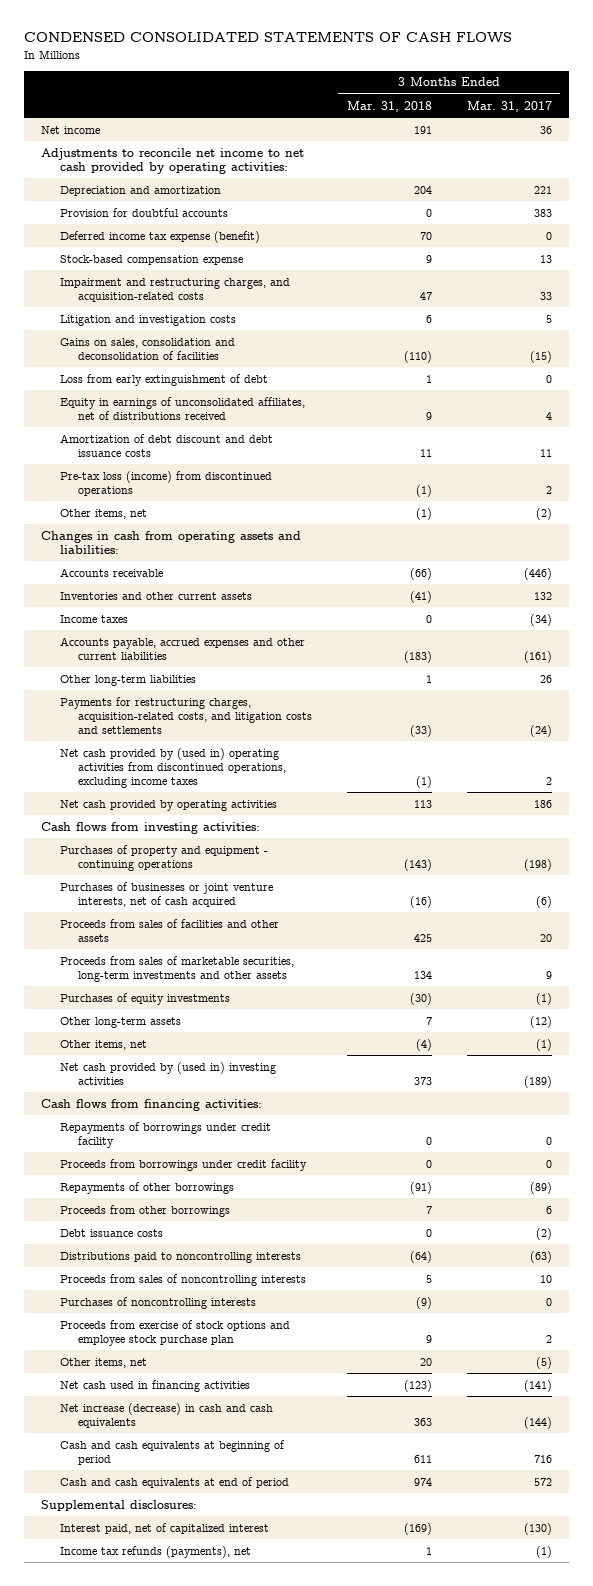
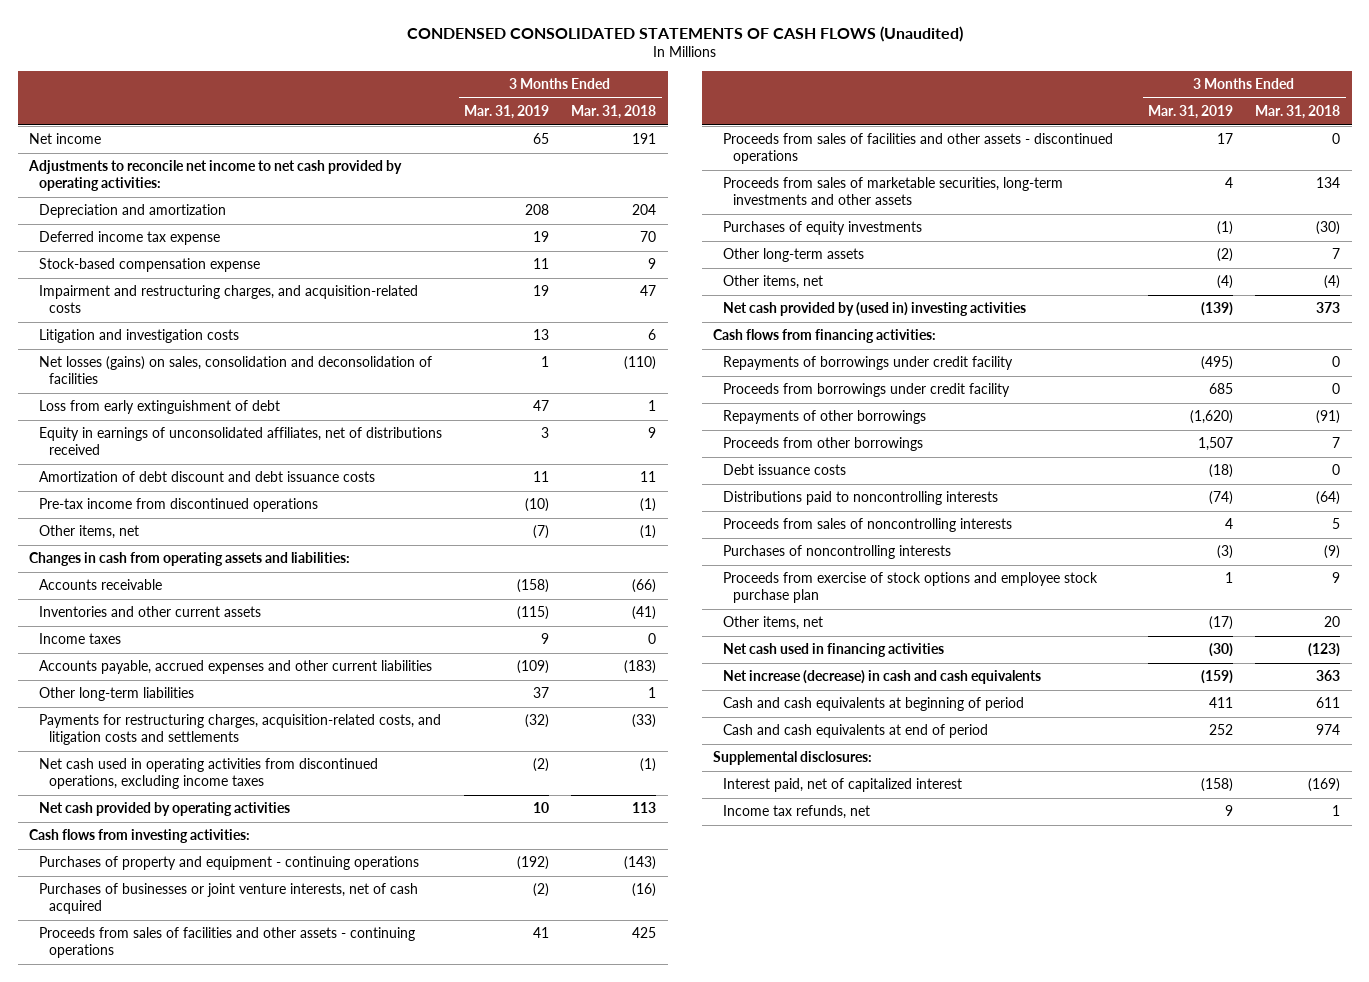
[23,32,512,43] CONDENSED CONSOLIDATED STATEMENTS OF CASH FLOWS -> [406,26,963,43] CONDENSED CONSOLIDATED STATEMENTS OF CASH FLOWS (Unaudited)
[466,100,552,112] Mar. 31, 2017 -> none
none -> [464,105,550,120] Mar. 31, 2019
[59,207,228,217] Provision for doubtful accounts -> none
[59,230,260,243] Deferred income tax expense (benefit) -> [38,231,220,246] Deferred income tax expense
[59,337,235,360] Gains on sales, consolidation and deconsolidation of facilities -> [38,356,432,385] Net losses (gains) on sales, consolidation and deconsolidation of facilities
[59,470,272,496] Pre-tax loss (income) from discontinued operations -> [38,498,318,513] Pre-tax income from discontinued operations
[59,747,287,788] Net cash provided by (used in) operating activities from discontinued operations, excluding income taxes -> [38,758,378,790] Net cash used in operating activities from discontinued operations, excluding income taxes
[59,918,279,942] Proceeds from sales of facilities and other assets -> [38,927,415,959] Proceeds from sales of facilities and other assets - continuing operations
none -> [722,133,1113,165] Proceeds from sales of facilities and other assets - discontinued operations
[59,1545,251,1558] Income tax refunds (payments), net -> [722,805,870,820] Income tax refunds, net

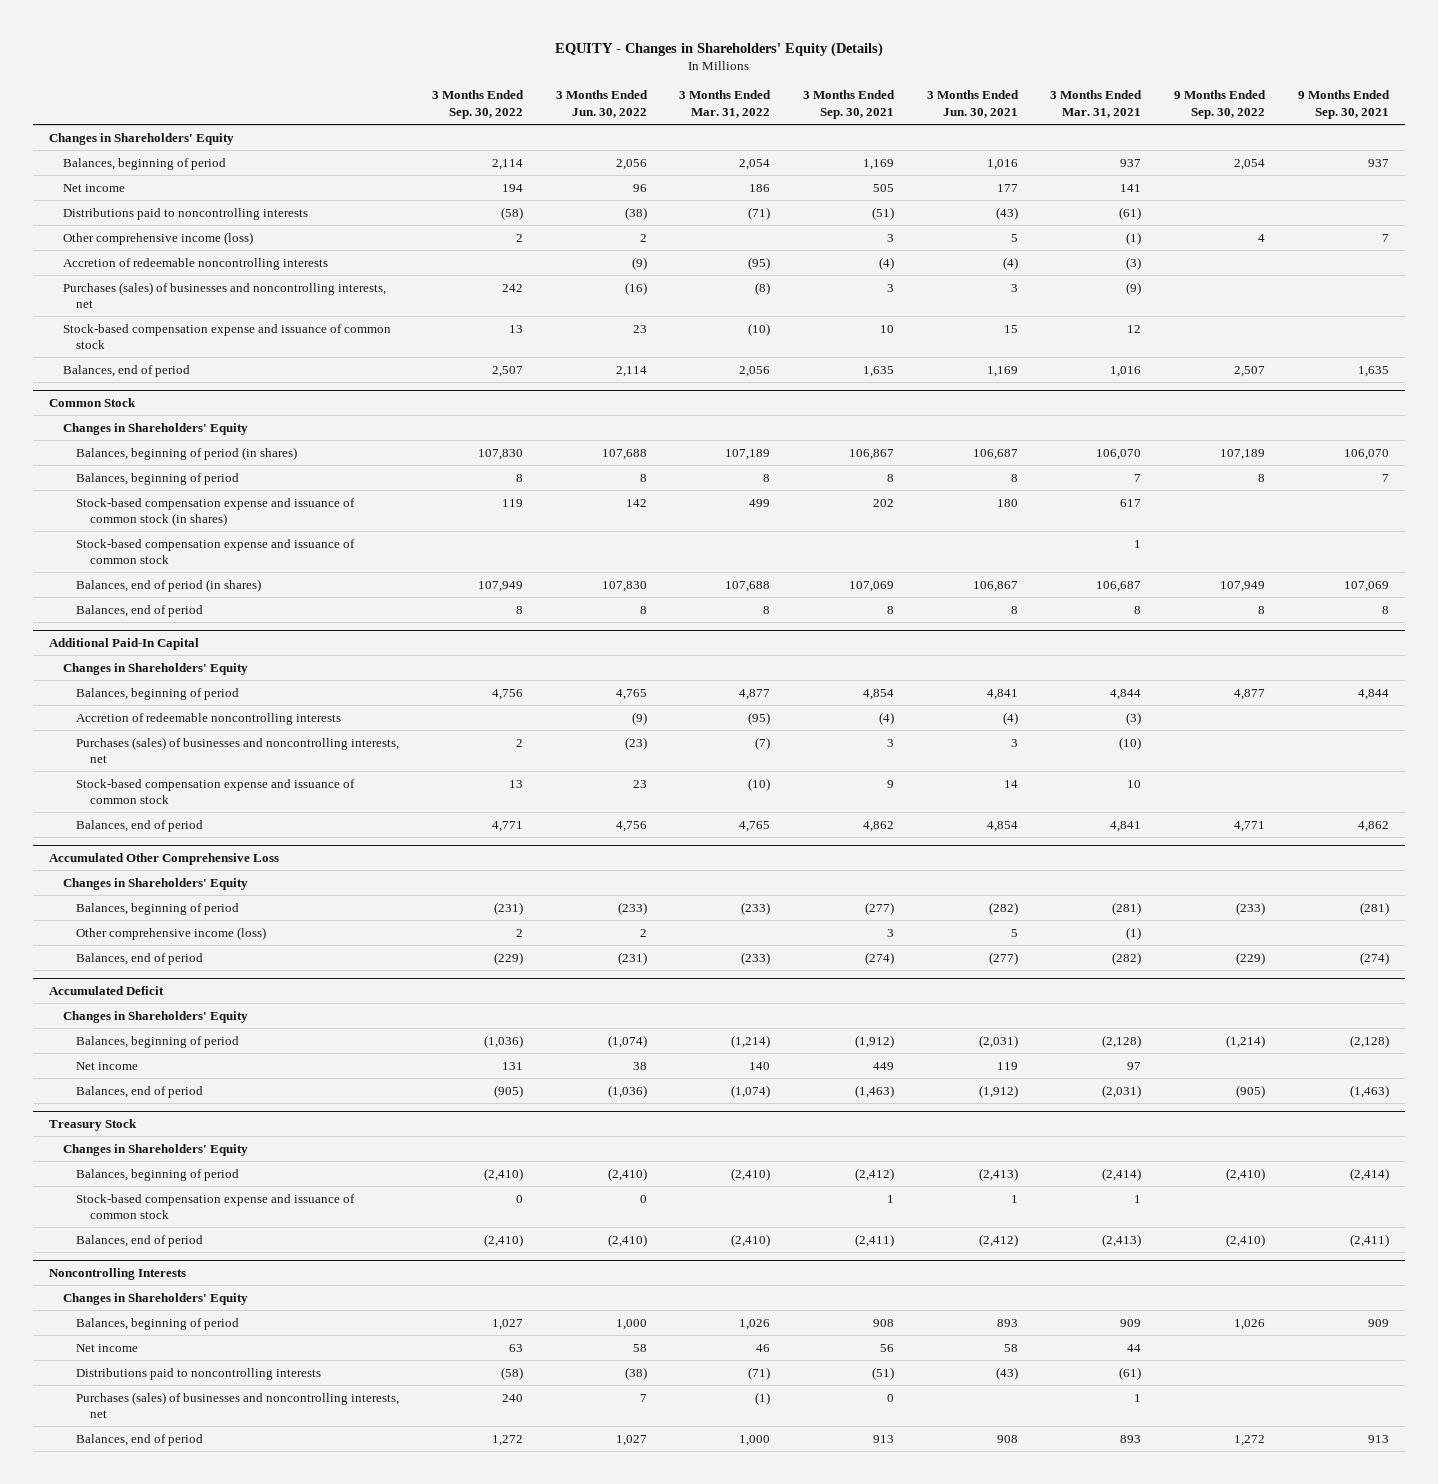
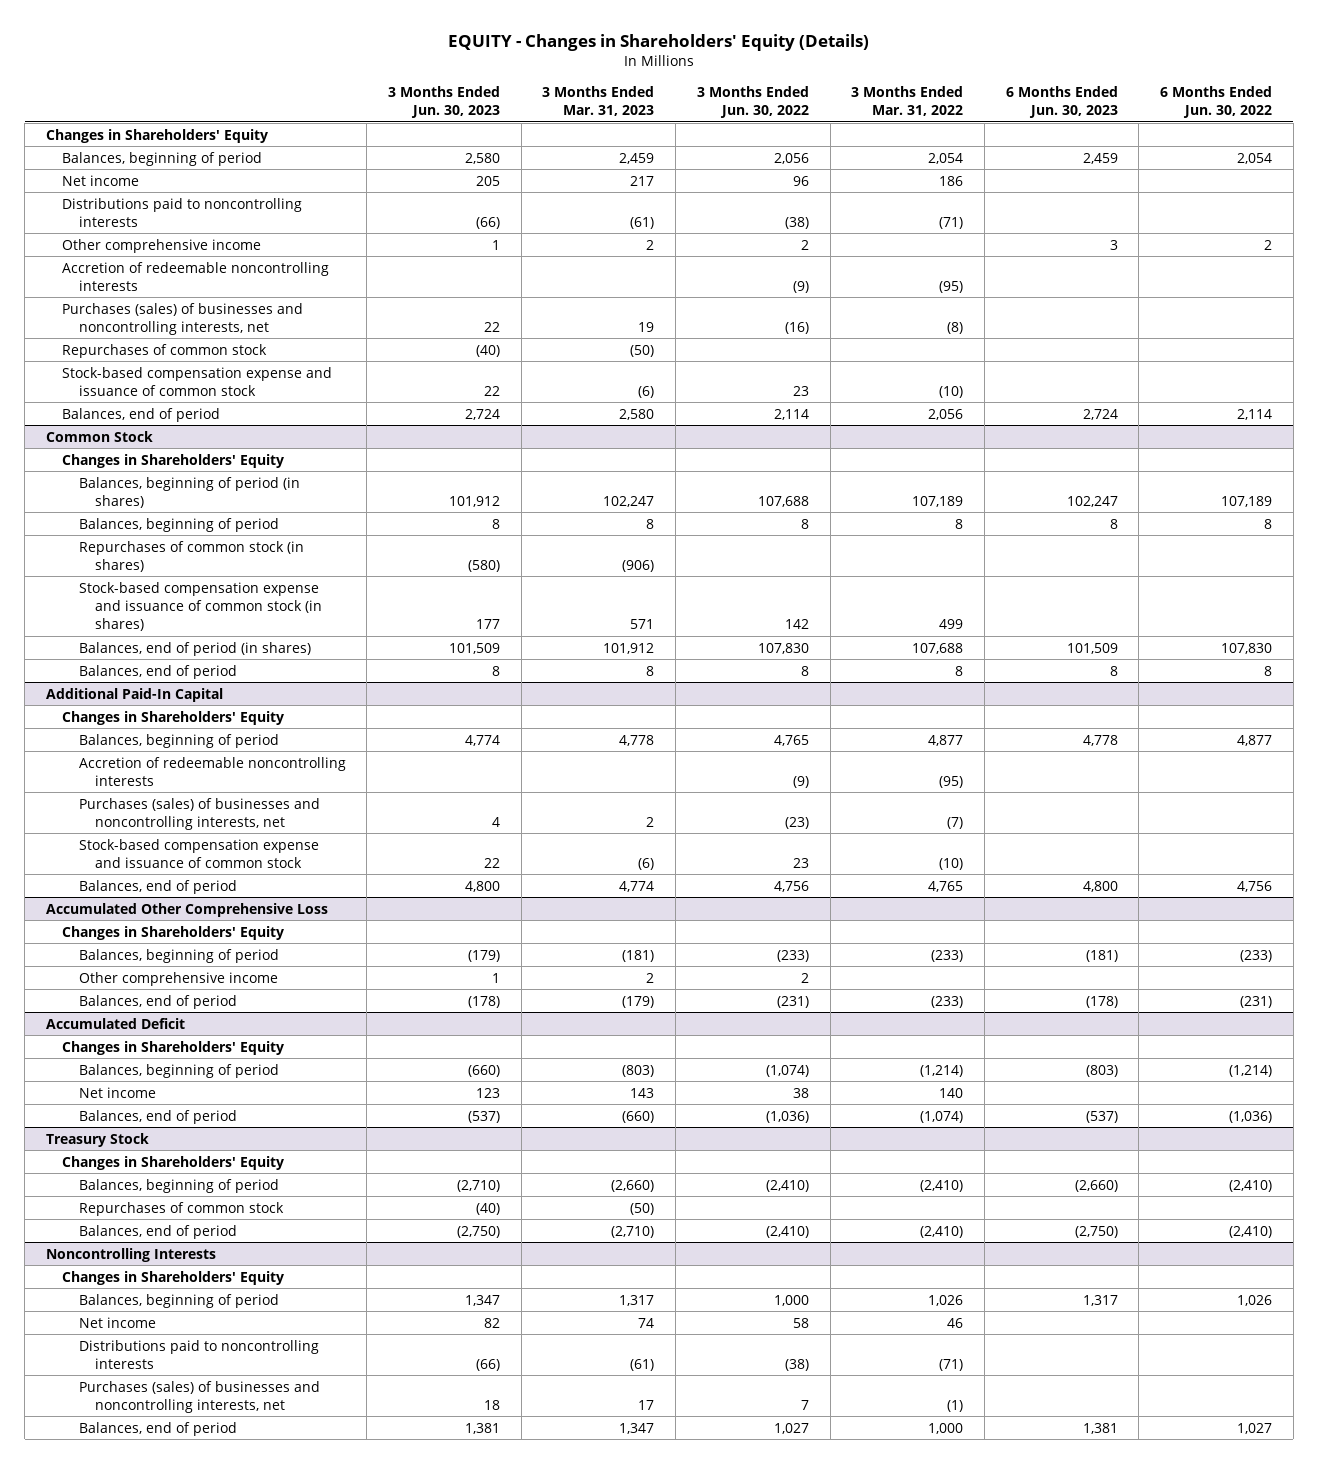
[431,90,524,119] 3 Months Ended Sep. 30, 2022 -> none
[802,90,895,119] 3 Months Ended Sep. 30, 2021 -> none
[926,90,1019,118] 3 Months Ended Jun. 30, 2021 -> none
[1050,90,1143,118] 3 Months Ended Mar. 31, 2021 -> none
[1174,90,1267,119] 9 Months Ended Sep. 30, 2022 -> none
[1297,90,1390,119] 9 Months Ended Sep. 30, 2021 -> none
none -> [387,86,500,119] 3 Months Ended Jun. 30, 2023
none -> [542,86,655,117] 3 Months Ended Mar. 31, 2023
none -> [1005,86,1118,119] 6 Months Ended Jun. 30, 2023
none -> [1160,86,1273,119] 6 Months Ended Jun. 30, 2022
[62,231,253,245] Other comprehensive income (loss) -> [62,238,262,253] Other comprehensive income
none -> [62,343,268,358] Repurchases of common stock
none -> [78,540,304,572] Repurchases of common stock (in shares)
[76,538,356,565] Stock-based compensation expense and issuance of common stock -> none
[76,926,267,940] Other comprehensive income (loss) -> [78,971,278,986] Other comprehensive income
[76,1193,356,1220] Stock-based compensation expense and issuance of common stock -> none
none -> [78,1201,284,1216] Repurchases of common stock

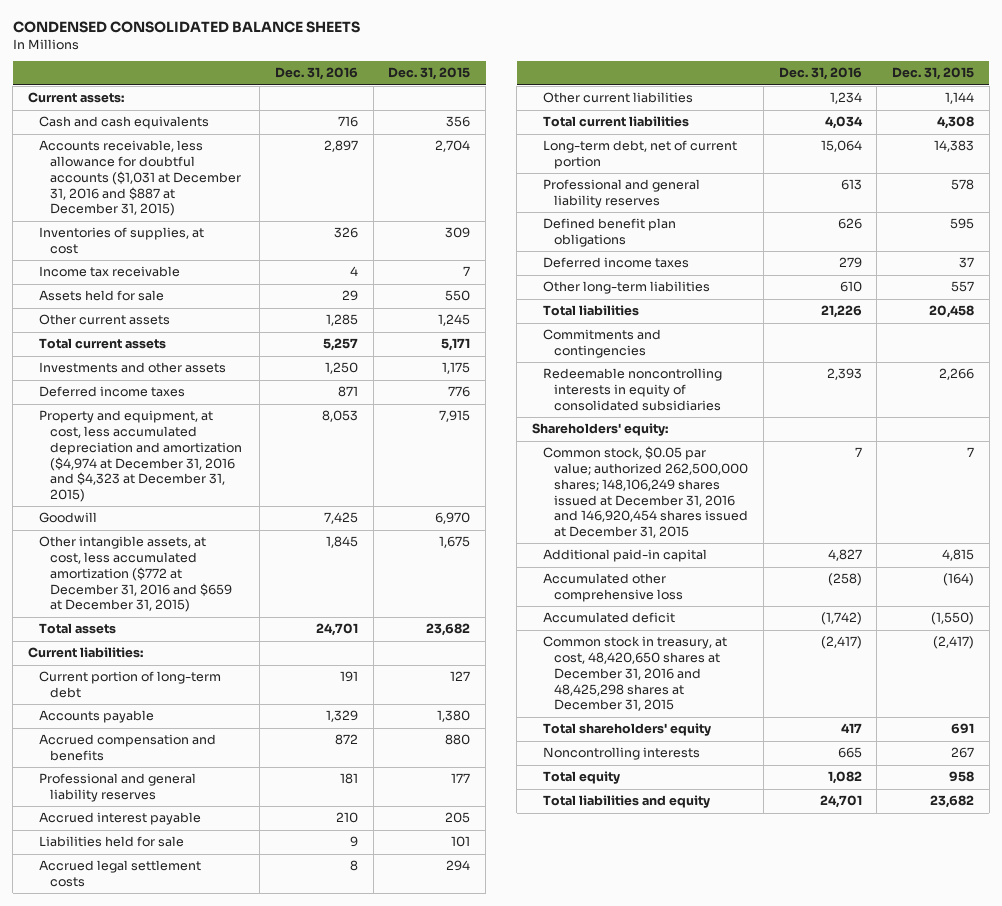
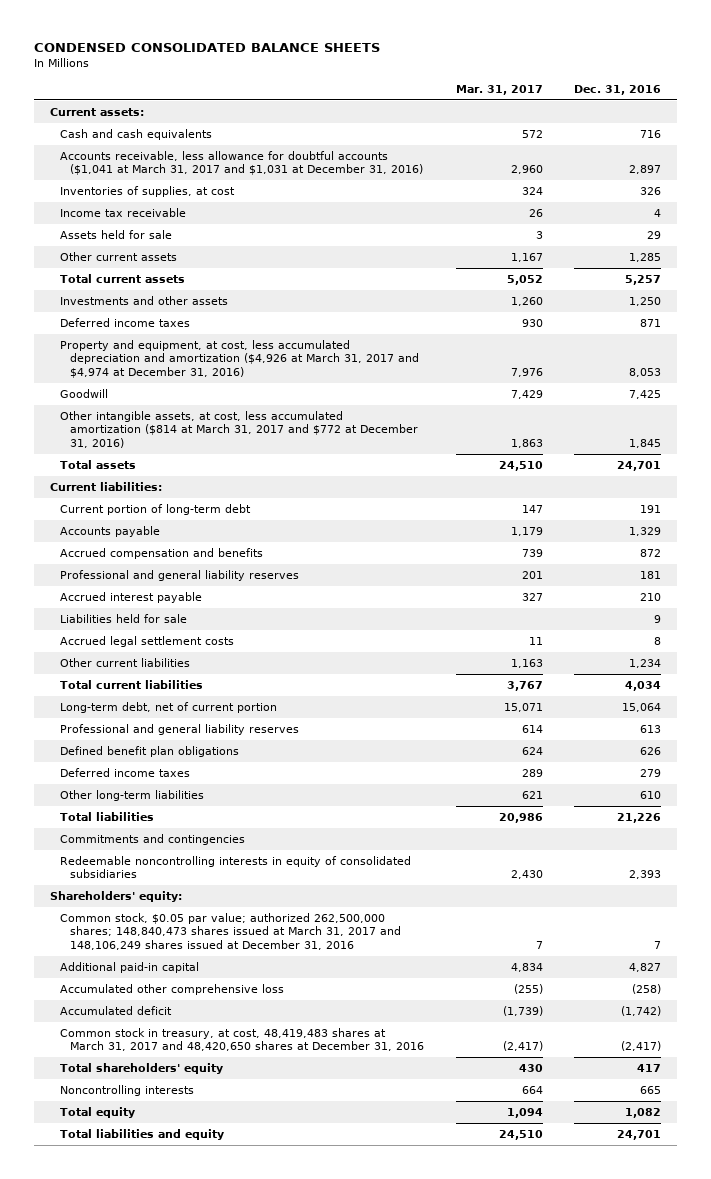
[388,67,471,81] Dec. 31, 2015 -> none
none -> [455,85,543,96] Mar. 31, 2017
[39,140,242,217] Accounts receivable, less allowance for doubtful accounts ($1,031 at December 31, 2016 and $887 at December 31, 2015) -> [59,151,423,176] Accounts receivable, less allowance for doubtful accounts ($1,041 at March 31, 2017 and $1,031 at December 31, 2016)
[39,410,243,503] Property and equipment, at cost, less accumulated depreciation and amortization ($4,974 at December 31, 2016 and $4,323 at December 31, 2015) -> [59,340,419,378] Property and equipment, at cost, less accumulated depreciation and amortization ($4,926 at March 31, 2017 and $4,974 at December 31, 2016)
[39,536,233,613] Other intangible assets, at cost, less accumulated amortization ($772 at December 31, 2016 and $659 at December 31, 2015) -> [59,411,418,448] Other intangible assets, at cost, less accumulated amortization ($814 at March 31, 2017 and $772 at December 31, 2016)
[543,446,749,539] Common stock, $0.05 par value; authorized 262,500,000 shares; 148,106,249 shares issued at December 31, 2016 and 146,920,454 shares issued at December 31, 2015 -> [59,913,401,950] Common stock, $0.05 par value; authorized 262,500,000 shares; 148,840,473 shares issued at March 31, 2017 and 148,106,249 shares issued at December 31, 2016
[543,636,728,712] Common stock in treasury, at cost, 48,420,650 shares at December 31, 2016 and 48,425,298 shares at December 31, 2015 -> [59,1028,424,1052] Common stock in treasury, at cost, 48,419,483 shares at March 31, 2017 and 48,420,650 shares at December 31, 2016

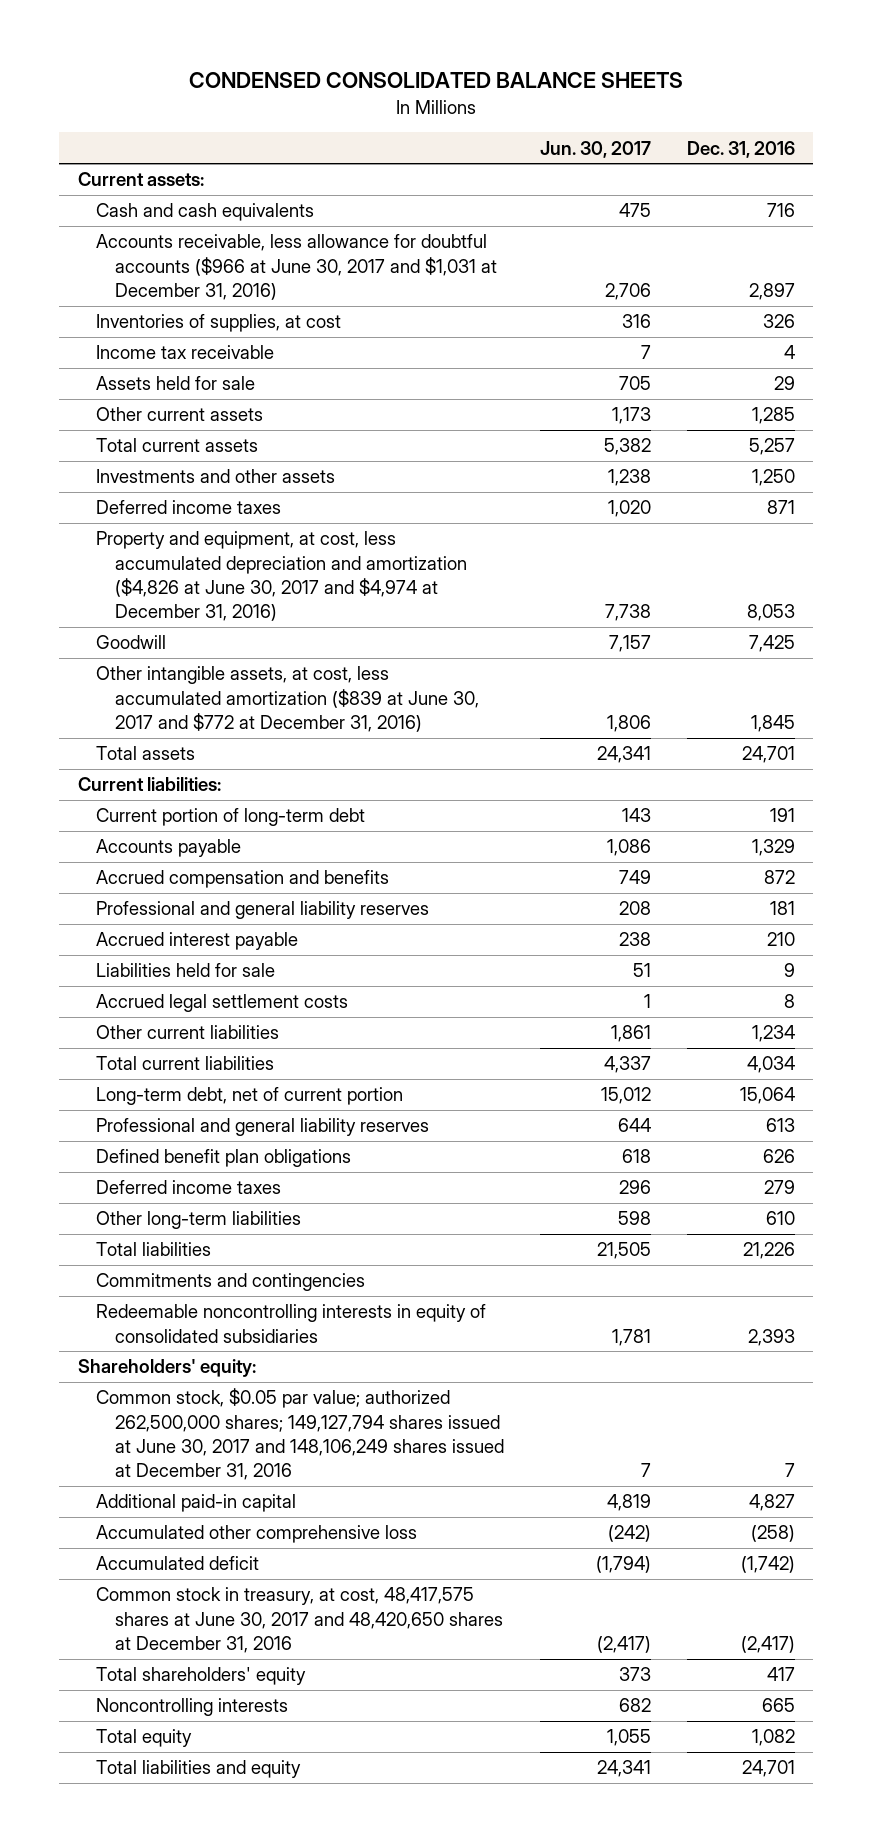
[455,85,543,96] Mar. 31, 2017 -> none
none -> [539,140,651,158] Jun. 30, 2017
[59,151,423,176] Accounts receivable, less allowance for doubtful accounts ($1,041 at March 31, 2017 and $1,031 at December 31, 2016) -> [96,234,497,300] Accounts receivable, less allowance for doubtful accounts ($966 at June 30, 2017 and $1,031 at December 31, 2016)
[59,340,419,378] Property and equipment, at cost, less accumulated depreciation and amortization ($4,926 at March 31, 2017 and $4,974 at December 31, 2016) -> [96,531,467,621] Property and equipment, at cost, less accumulated depreciation and amortization ($4,826 at June 30, 2017 and $4,974 at December 31, 2016)
[59,411,418,448] Other intangible assets, at cost, less accumulated amortization ($814 at March 31, 2017 and $772 at December 31, 2016) -> [96,666,479,732] Other intangible assets, at cost, less accumulated amortization ($839 at June 30, 2017 and $772 at December 31, 2016)
[59,913,401,950] Common stock, $0.05 par value; authorized 262,500,000 shares; 148,840,473 shares issued at March 31, 2017 and 148,106,249 shares issued at December 31, 2016 -> [96,1388,504,1480] Common stock, $0.05 par value; authorized 262,500,000 shares; 149,127,794 shares issued at June 30, 2017 and 148,106,249 shares issued at December 31, 2016
[59,1028,424,1052] Common stock in treasury, at cost, 48,419,483 shares at March 31, 2017 and 48,420,650 shares at December 31, 2016 -> [96,1587,503,1653] Common stock in treasury, at cost, 48,417,575 shares at June 30, 2017 and 48,420,650 shares at December 31, 2016

